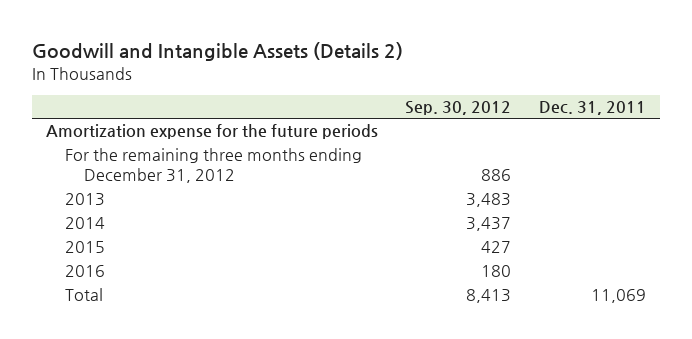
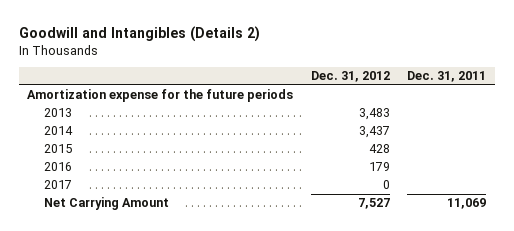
[32,41,404,61] Goodwill and Intangible Assets (Details 2) -> [18,25,260,42] Goodwill and Intangibles (Details 2)
[405,101,512,116] Sep. 30, 2012 -> none
none -> [310,71,390,83] Dec. 31, 2012
[65,148,363,184] For the remaining three months ending December 31, 2012 -> none
none -> [43,180,72,190] 2017
[65,288,104,302] Total -> [43,197,169,211] Net Carrying Amount

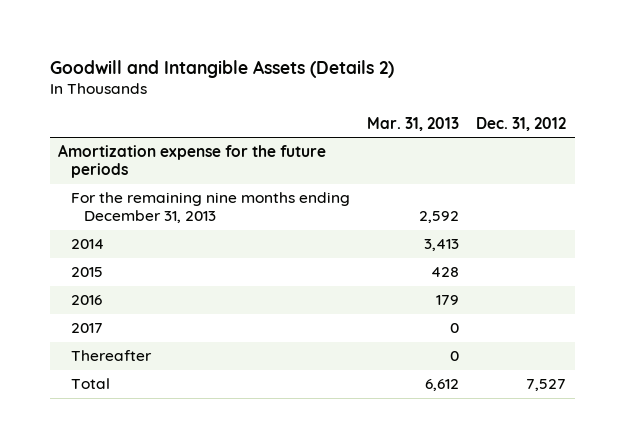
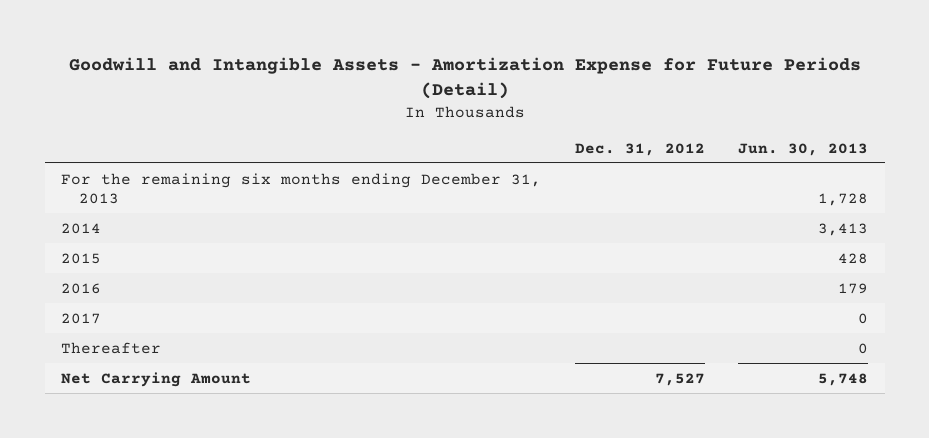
[49,59,394,78] Goodwill and Intangible Assets (Details 2) -> [68,56,861,99] Goodwill and Intangible Assets - Amortization Expense for Future Periods (Detail)
[367,116,460,131] Mar. 31, 2013 -> none
none -> [737,142,868,156] Jun. 30, 2013
[58,144,327,179] Amortization expense for the future periods -> none
[71,192,351,224] For the remaining nine months ending December 31, 2013 -> [61,172,542,205] For the remaining six months ending December 31, 2013
[71,378,111,390] Total -> [61,371,252,387] Net Carrying Amount

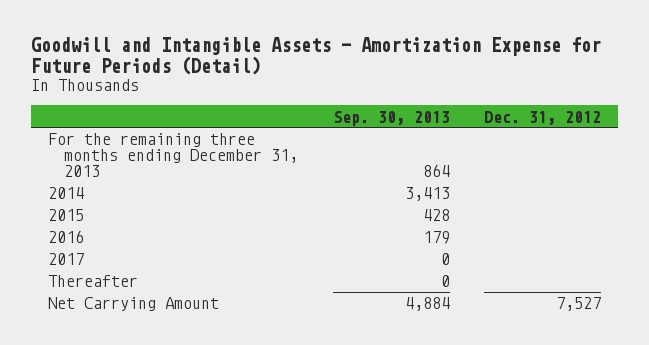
[737,142,868,156] Jun. 30, 2013 -> none
none -> [332,110,450,126] Sep. 30, 2013
[61,172,542,205] For the remaining six months ending December 31, 2013 -> [47,133,299,177] For the remaining three months ending December 31, 2013

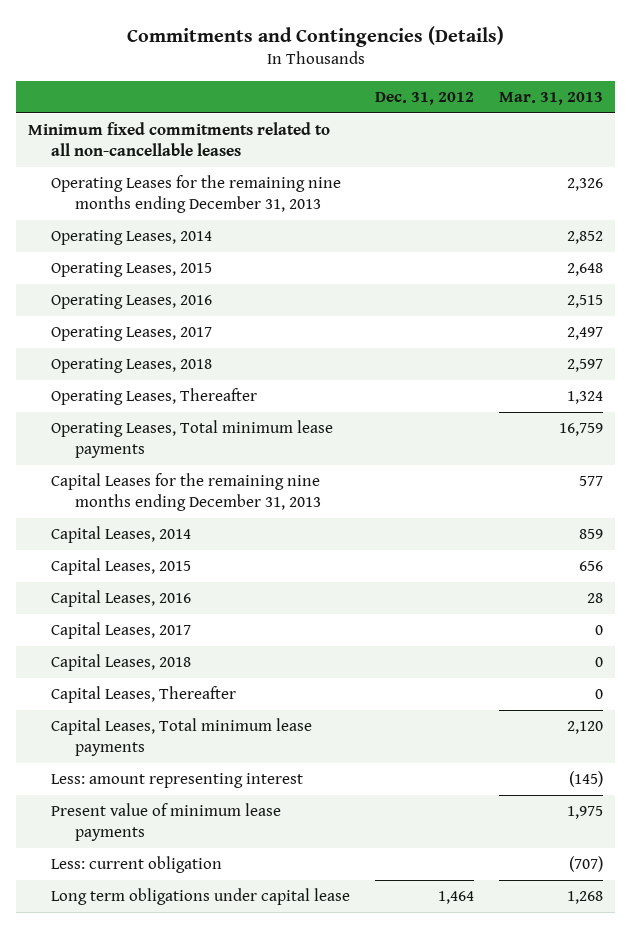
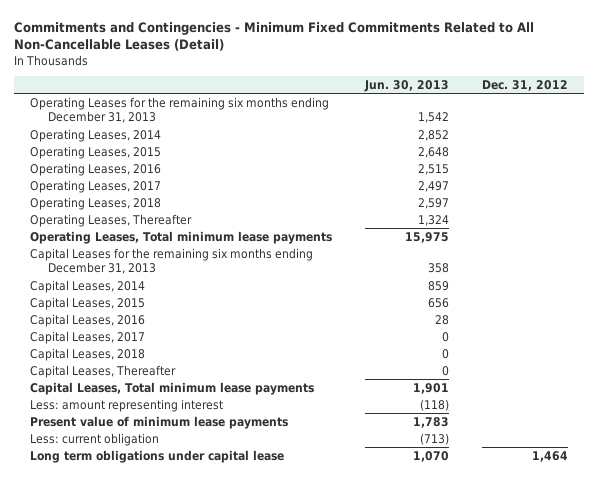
[126,25,504,47] Commitments and Contingencies (Details) -> [13,21,534,52] Commitments and Contingencies - Minimum Fixed Commitments Related to All Non-Cancellable Leases (Detail)
[498,92,603,106] Mar. 31, 2013 -> none
none -> [364,80,450,93] Jun. 30, 2013
[28,122,331,157] Minimum fixed commitments related to all non-cancellable leases -> none
[51,175,342,214] Operating Leases for the remaining nine months ending December 31, 2013 -> [30,96,330,124] Operating Leases for the remaining six months ending December 31, 2013
[51,473,321,512] Capital Leases for the remaining nine months ending December 31, 2013 -> [30,247,314,275] Capital Leases for the remaining six months ending December 31, 2013

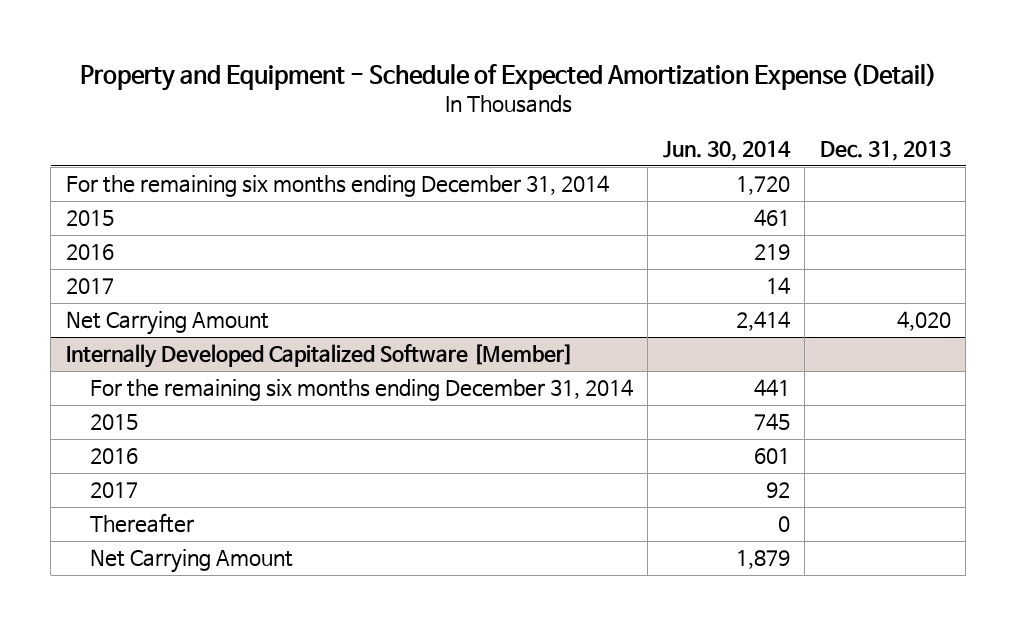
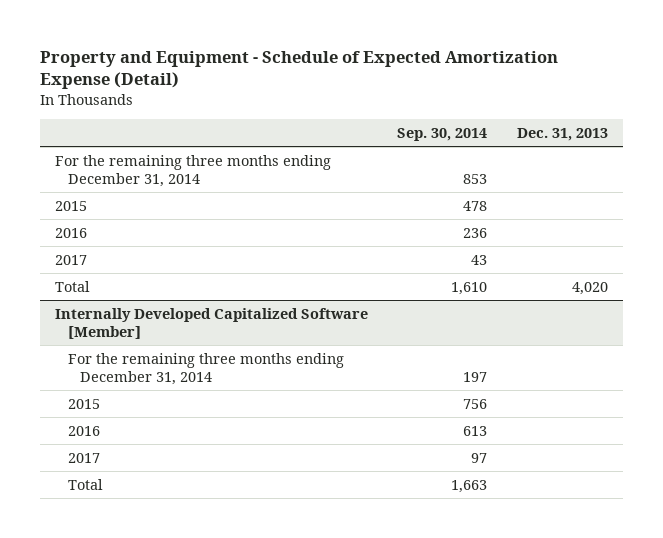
[662,140,791,162] Jun. 30, 2014 -> none
none -> [397,127,488,141] Sep. 30, 2014
[65,175,609,198] For the remaining six months ending December 31, 2014 -> [55,154,332,188] For the remaining three months ending December 31, 2014
[65,311,269,336] Net Carrying Amount -> [55,280,91,292] Total
[89,379,633,402] For the remaining six months ending December 31, 2014 -> [67,352,344,386] For the remaining three months ending December 31, 2014
[89,513,194,534] Thereafter -> none
[89,549,293,574] Net Carrying Amount -> [67,478,103,490] Total

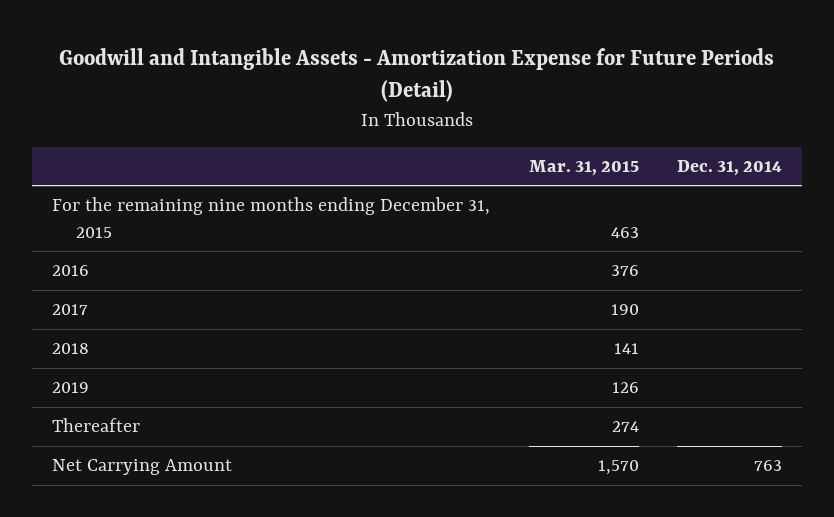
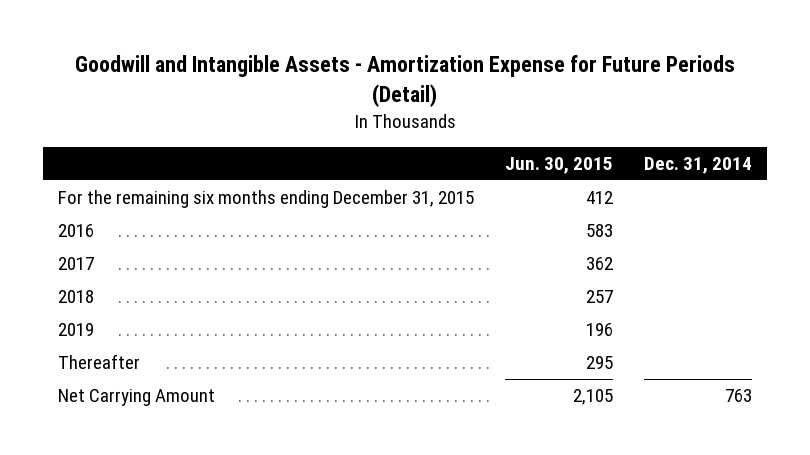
[528,159,639,176] Mar. 31, 2015 -> none
none -> [504,157,613,175] Jun. 30, 2015
[51,197,490,238] For the remaining nine months ending December 31, 2015 -> [58,190,475,209] For the remaining six months ending December 31, 2015

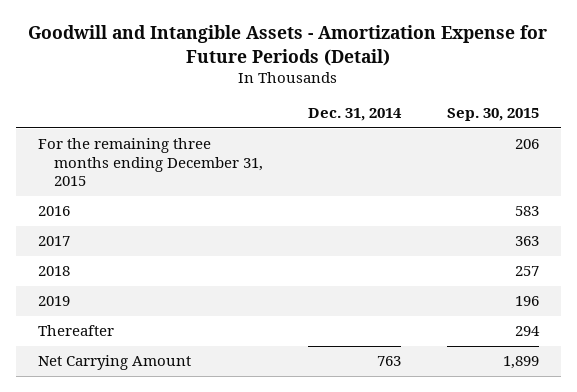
[504,157,613,175] Jun. 30, 2015 -> none
none -> [446,108,539,122] Sep. 30, 2015
[58,190,475,209] For the remaining six months ending December 31, 2015 -> [38,138,264,187] For the remaining three months ending December 31, 2015

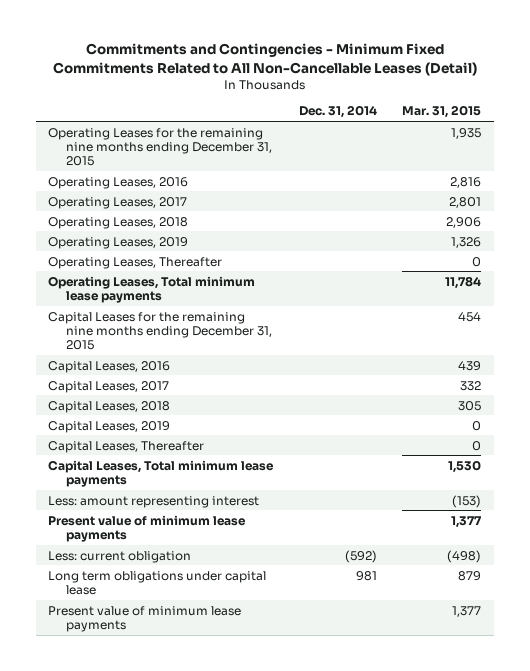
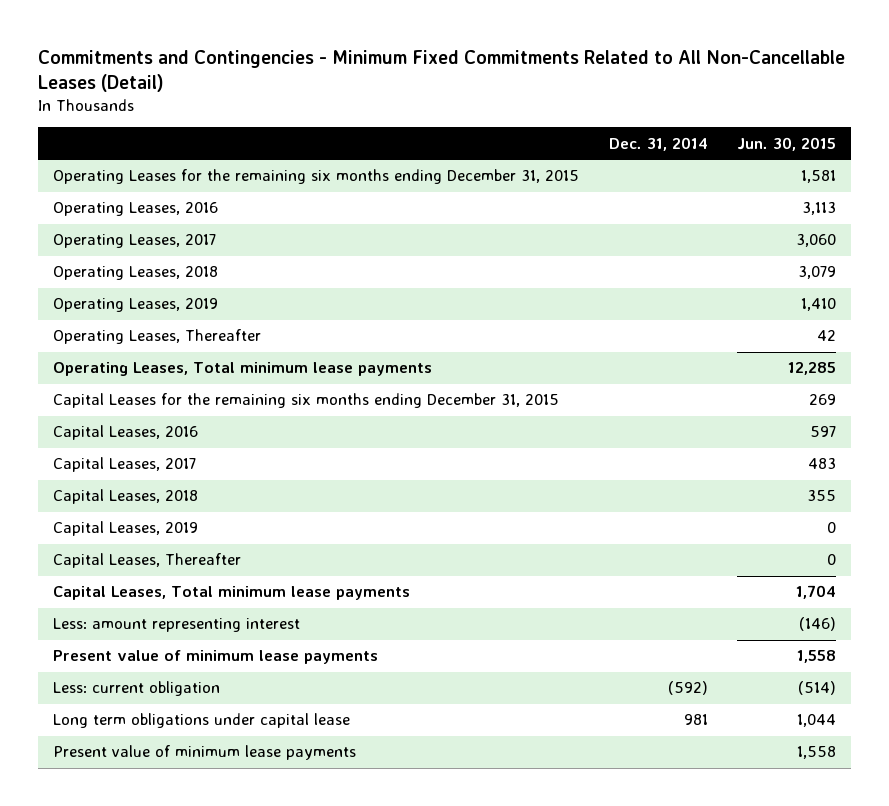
[402,105,482,119] Mar. 31, 2015 -> none
none -> [737,136,837,151] Jun. 30, 2015
[48,127,273,166] Operating Leases for the remaining nine months ending December 31, 2015 -> [53,169,580,185] Operating Leases for the remaining six months ending December 31, 2015
[48,311,273,350] Capital Leases for the remaining nine months ending December 31, 2015 -> [53,393,560,409] Capital Leases for the remaining six months ending December 31, 2015

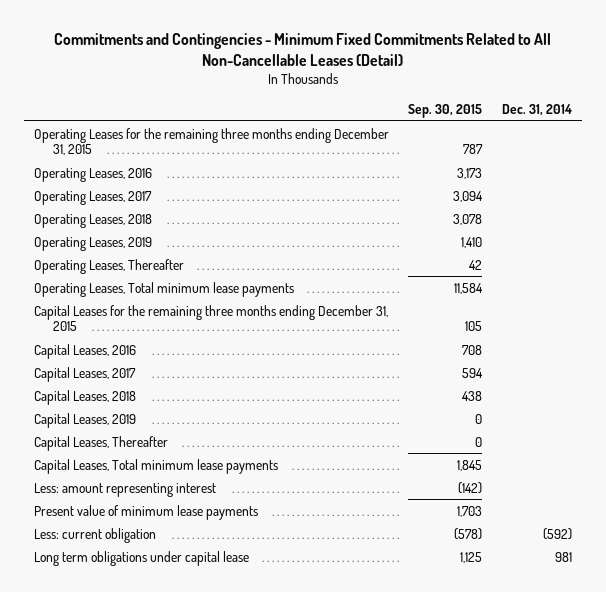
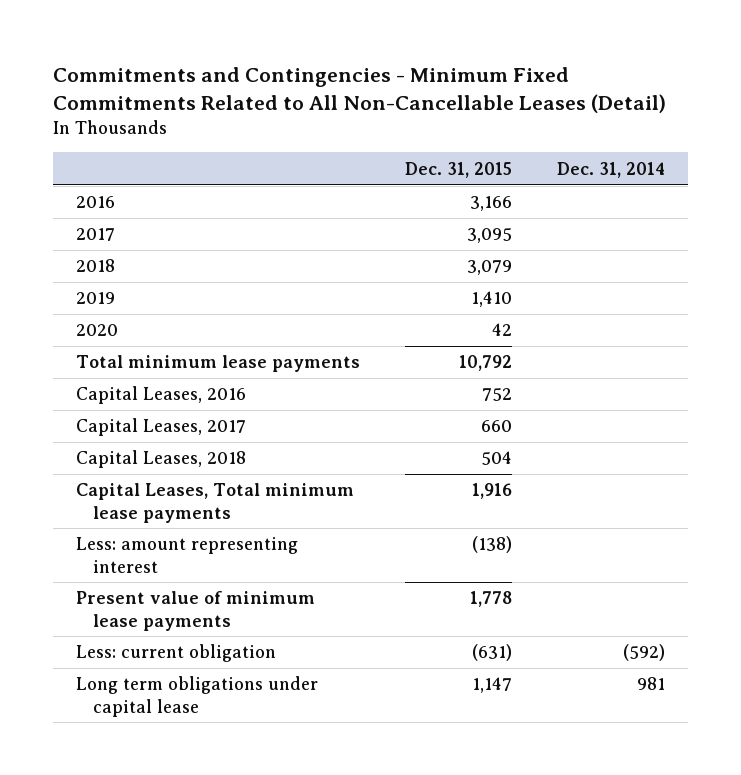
[408,103,483,118] Sep. 30, 2015 -> none
none -> [405,161,513,178] Dec. 31, 2015
[33,127,389,156] Operating Leases for the remaining three months ending December 31, 2015 -> none
[33,258,184,274] Operating Leases, Thereafter -> none
[33,304,388,332] Capital Leases for the remaining three months ending December 31, 2015 -> none
none -> [75,196,115,209] 2016
[33,167,152,182] Operating Leases, 2016 -> [75,228,115,242] 2017
[33,190,152,205] Operating Leases, 2017 -> [75,259,115,273] 2018
[33,213,152,228] Operating Leases, 2018 -> [75,292,115,305] 2019
[33,236,152,251] Operating Leases, 2019 -> [75,324,118,337] 2020
[33,281,294,297] Operating Leases, Total minimum lease payments -> [75,355,360,373] Total minimum lease payments
[33,412,136,428] Capital Leases, 2019 -> none
[33,435,168,451] Capital Leases, Thereafter -> none

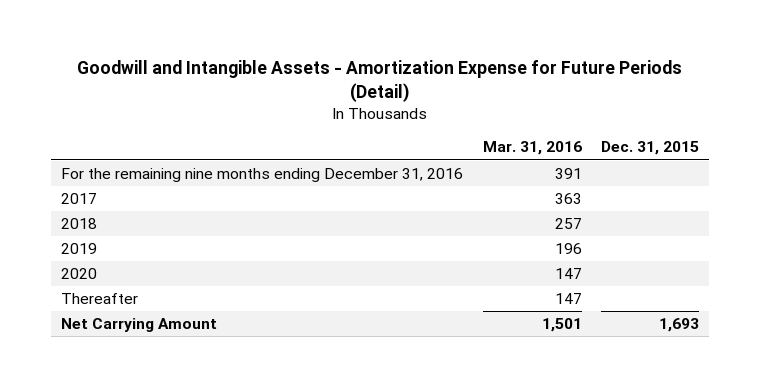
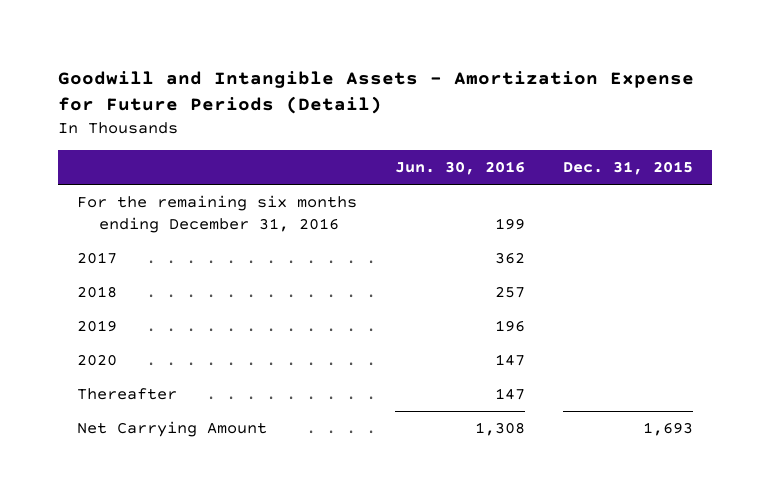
[482,141,582,156] Mar. 31, 2016 -> none
none -> [394,161,525,176] Jun. 30, 2016
[60,168,463,183] For the remaining nine months ending December 31, 2016 -> [76,195,357,233] For the remaining six months ending December 31, 2016

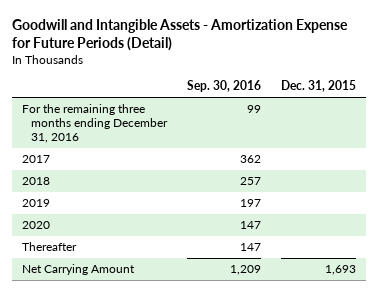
[394,161,525,176] Jun. 30, 2016 -> none
none -> [187,80,262,93] Sep. 30, 2016
[76,195,357,233] For the remaining six months ending December 31, 2016 -> [22,104,169,144] For the remaining three months ending December 31, 2016

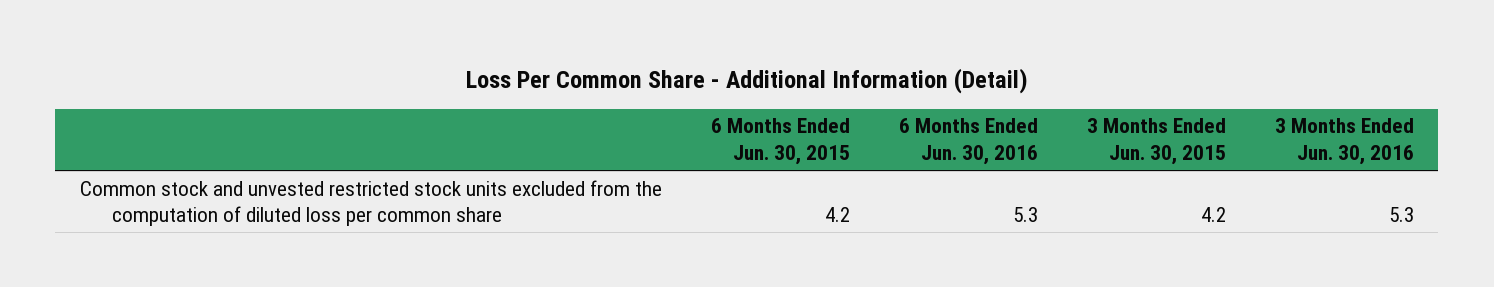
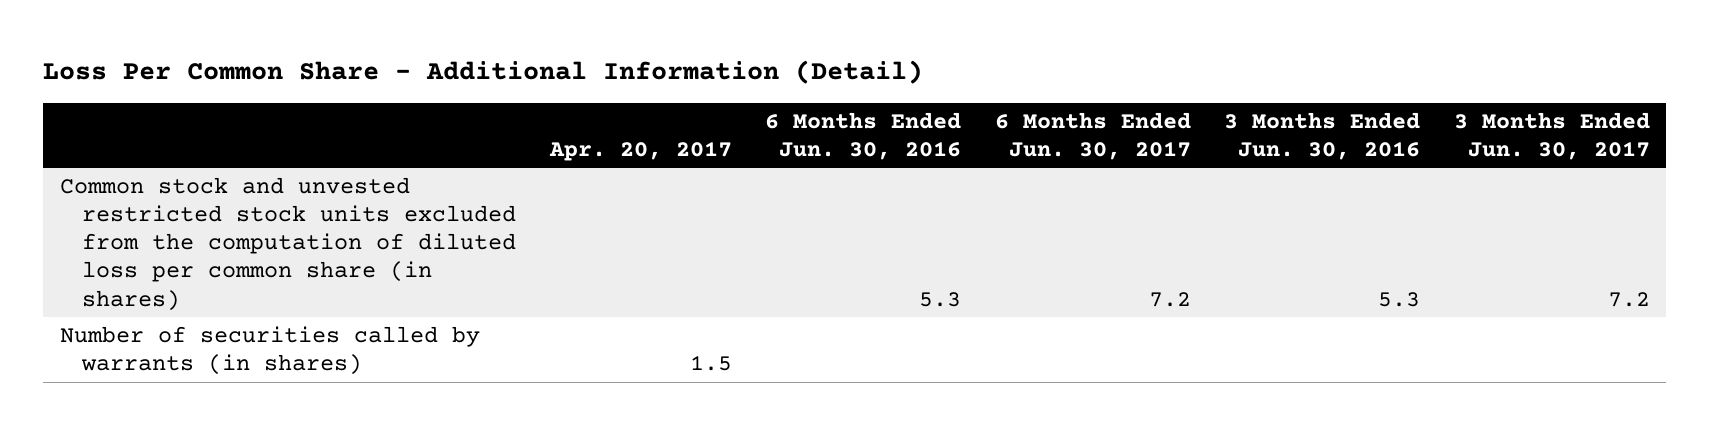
[710,118,850,166] 6 Months Ended Jun. 30, 2015 -> none
[1086,118,1226,166] 3 Months Ended Jun. 30, 2015 -> none
none -> [548,140,732,161] Apr. 20, 2017
none -> [994,111,1191,160] 6 Months Ended Jun. 30, 2017
none -> [1453,111,1650,160] 3 Months Ended Jun. 30, 2017
[79,179,662,227] Common stock and unvested restricted stock units excluded from the computation of diluted loss per common share -> [59,176,517,311] Common stock and unvested restricted stock units excluded from the computation of diluted loss per common share (in shares)
none -> [59,325,480,376] Number of securities called by warrants (in shares)

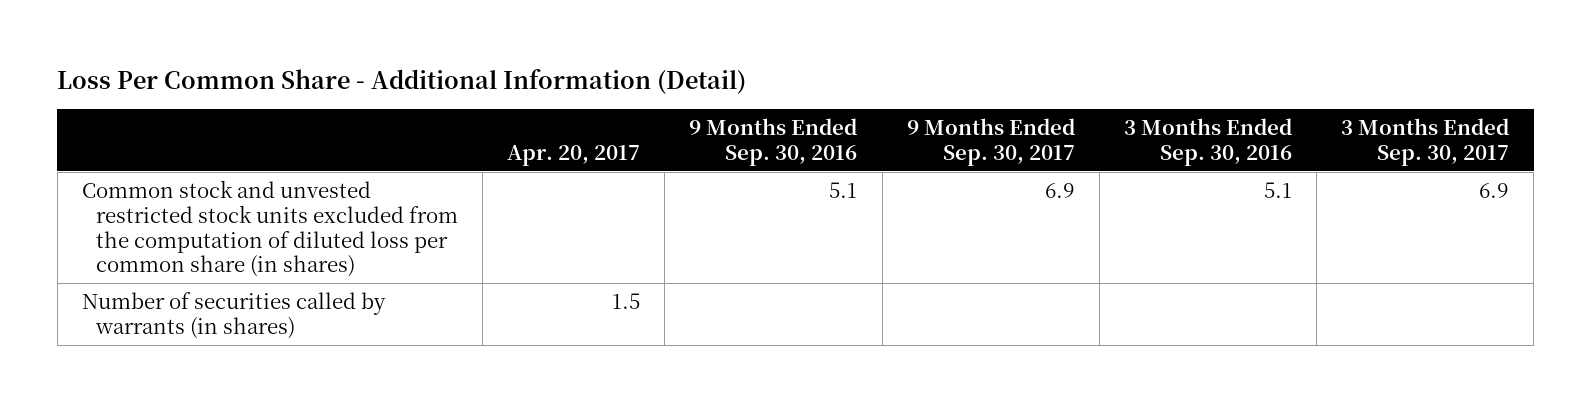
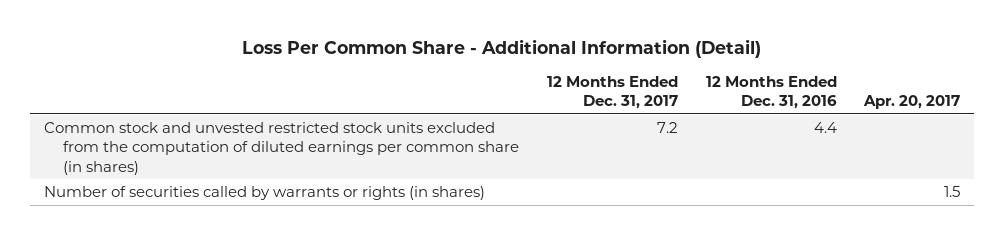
[689,117,858,166] 9 Months Ended Sep. 30, 2016 -> none
[906,117,1075,166] 9 Months Ended Sep. 30, 2017 -> none
[1123,117,1292,166] 3 Months Ended Sep. 30, 2016 -> none
[1340,117,1509,166] 3 Months Ended Sep. 30, 2017 -> none
none -> [546,75,678,110] 12 Months Ended Dec. 31, 2017
none -> [705,75,837,110] 12 Months Ended Dec. 31, 2016
[81,179,459,278] Common stock and unvested restricted stock units excluded from the computation of diluted loss per common share (in shares) -> [44,122,519,175] Common stock and unvested restricted stock units excluded from the computation of diluted earnings per common share (in shares)
[81,291,386,339] Number of securities called by warrants (in shares) -> [44,186,486,201] Number of securities called by warrants or rights (in shares)

